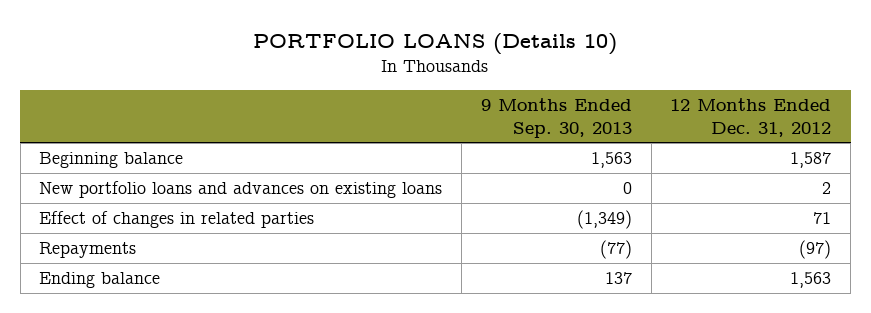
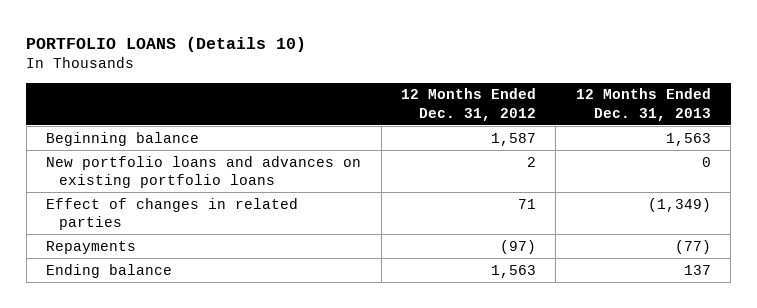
[480,97,632,138] 9 Months Ended Sep. 30, 2013 -> none
none -> [575,88,711,121] 12 Months Ended Dec. 31, 2013
[39,181,443,199] New portfolio loans and advances on existing loans -> [46,155,362,188] New portfolio loans and advances on existing portfolio loans

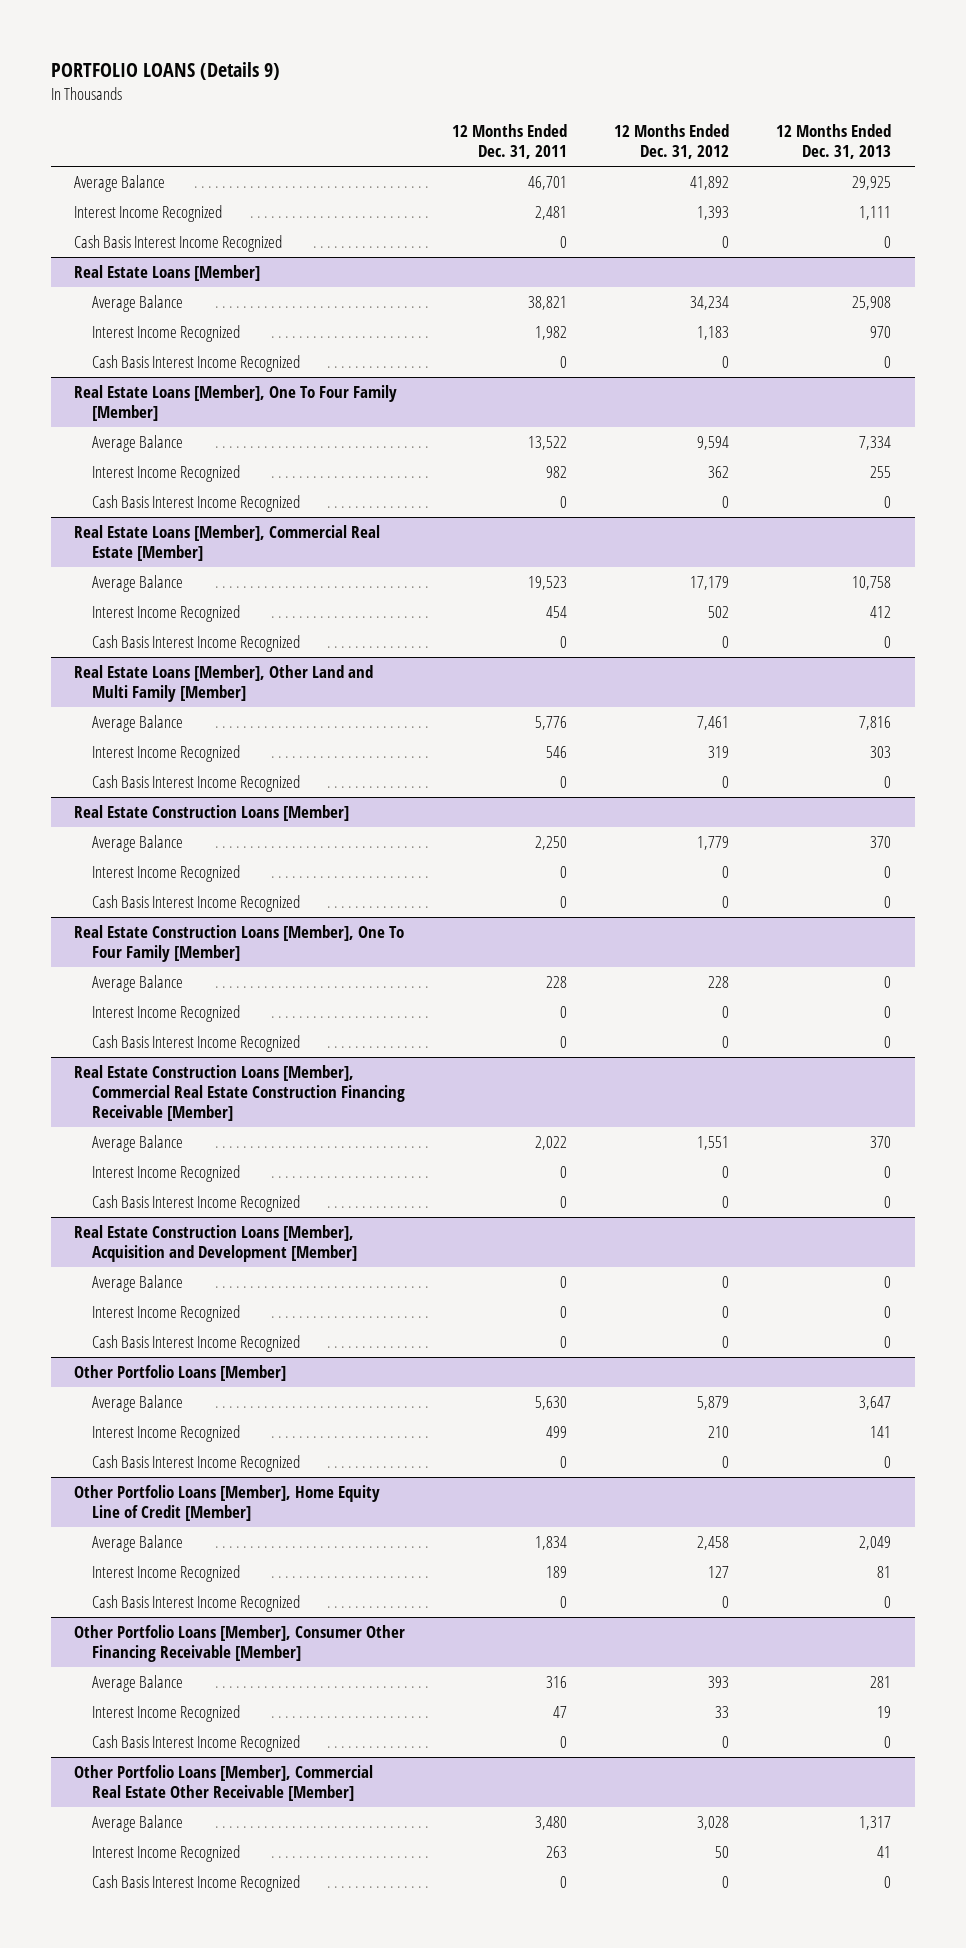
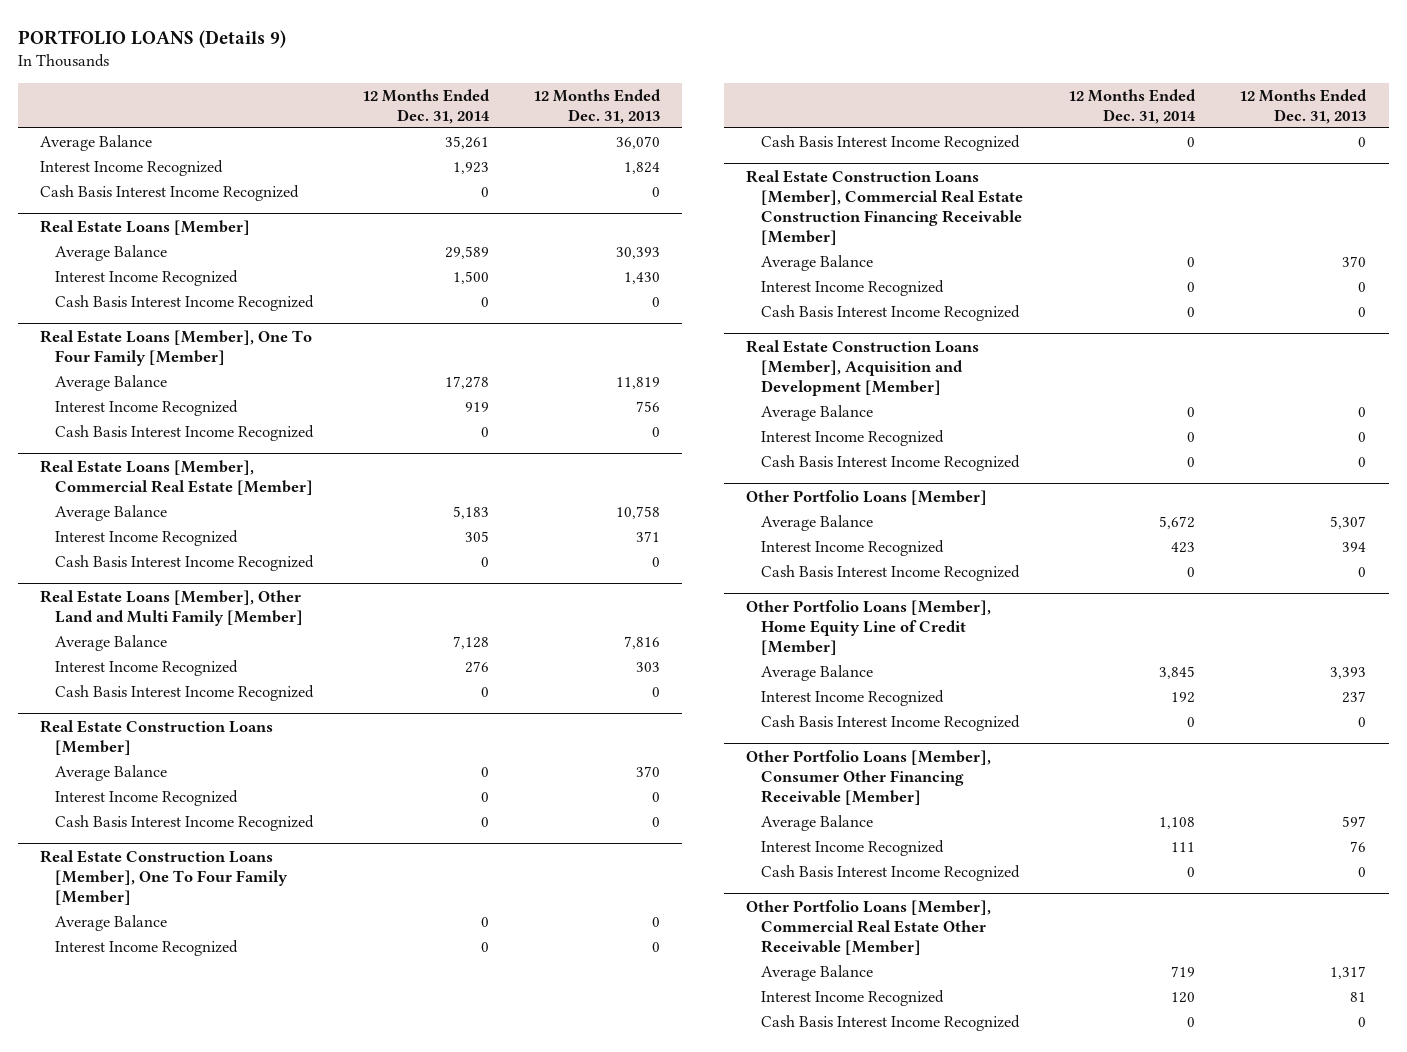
[452,124,568,160] 12 Months Ended Dec. 31, 2011 -> none
[614,124,730,160] 12 Months Ended Dec. 31, 2012 -> none
none -> [361,88,490,124] 12 Months Ended Dec. 31, 2014
[852,175,892,190] 29,925 -> [616,135,661,149] 36,070
[859,205,892,220] 1,111 -> [624,161,661,174] 1,824
[852,295,892,310] 25,908 -> [616,246,661,259] 30,393
[870,325,892,338] 970 -> [624,271,661,284] 1,430
[859,435,892,450] 7,334 -> [616,376,661,389] 11,819
[870,465,892,478] 255 -> [636,400,661,412] 756
[870,605,892,618] 412 -> [636,530,661,542] 371
[859,1395,892,1410] 3,647 -> [1330,515,1367,529] 5,307
[870,1425,892,1438] 141 -> [1342,541,1367,552] 394
[859,1535,892,1550] 2,049 -> [1330,666,1367,679] 3,393
[877,1565,892,1578] 81 -> [1342,690,1367,703] 237
[870,1675,892,1688] 281 -> [1342,815,1367,827] 597
[877,1705,892,1718] 19 -> [1350,840,1367,852] 76
[877,1845,892,1858] 41 -> [1350,991,1367,1002] 81

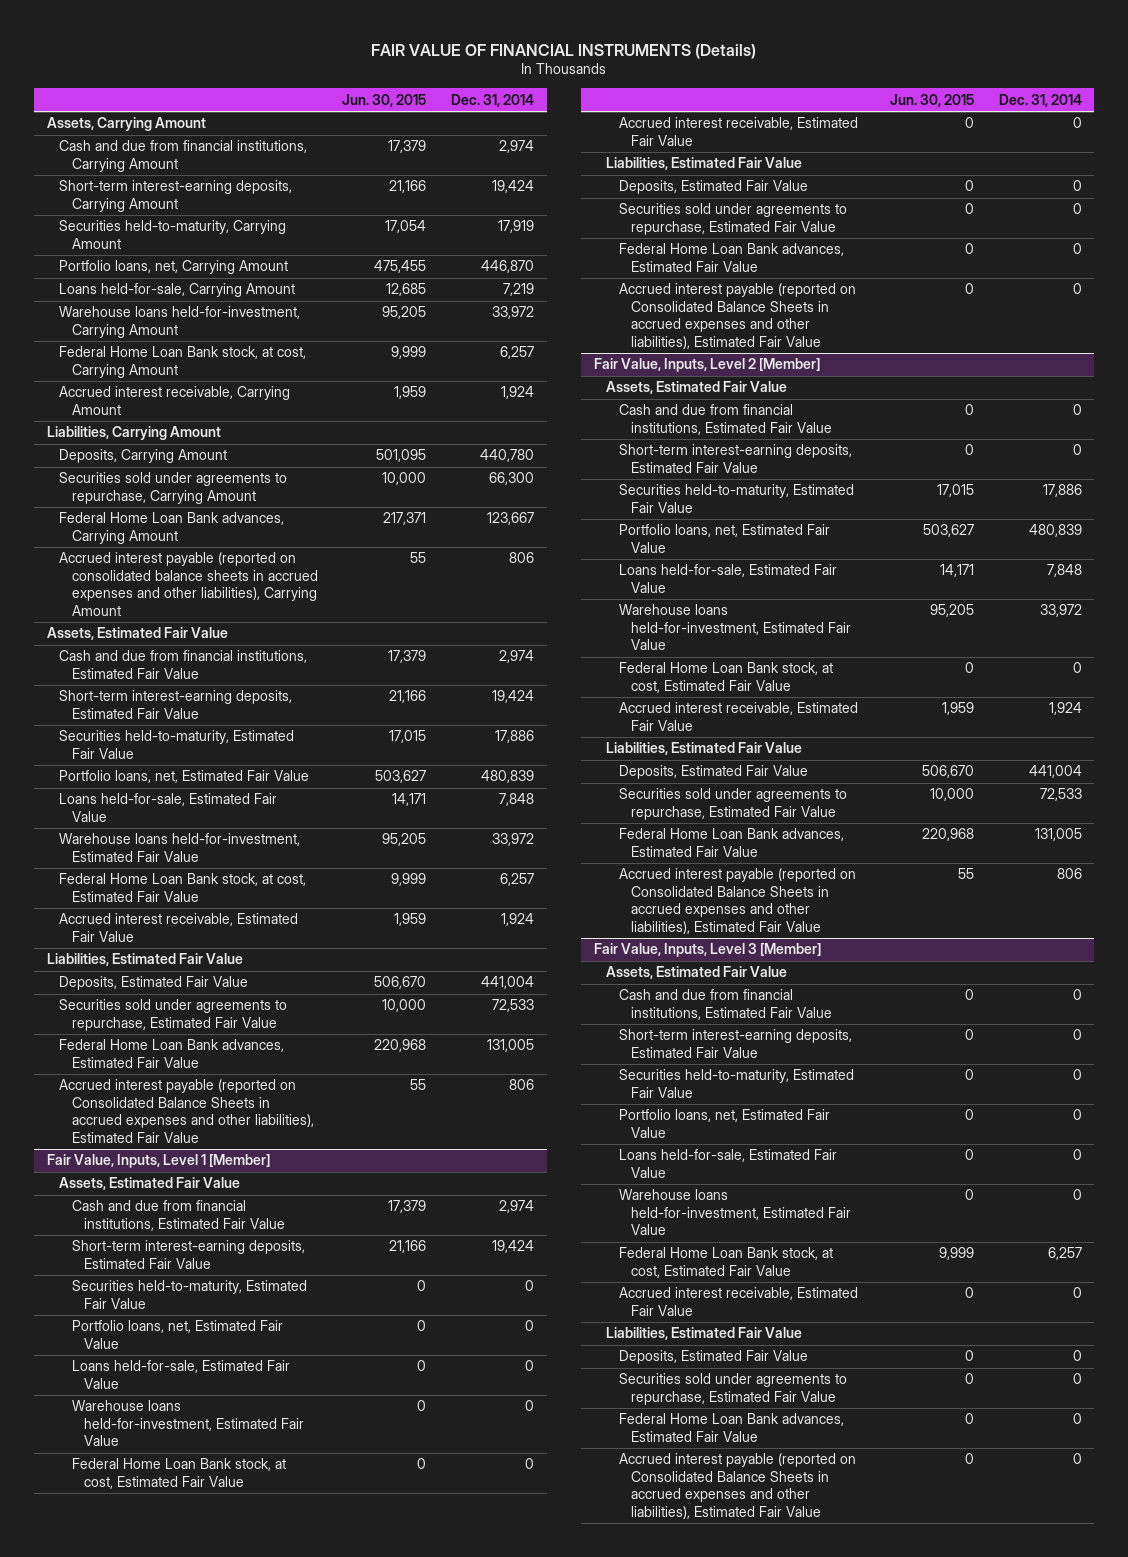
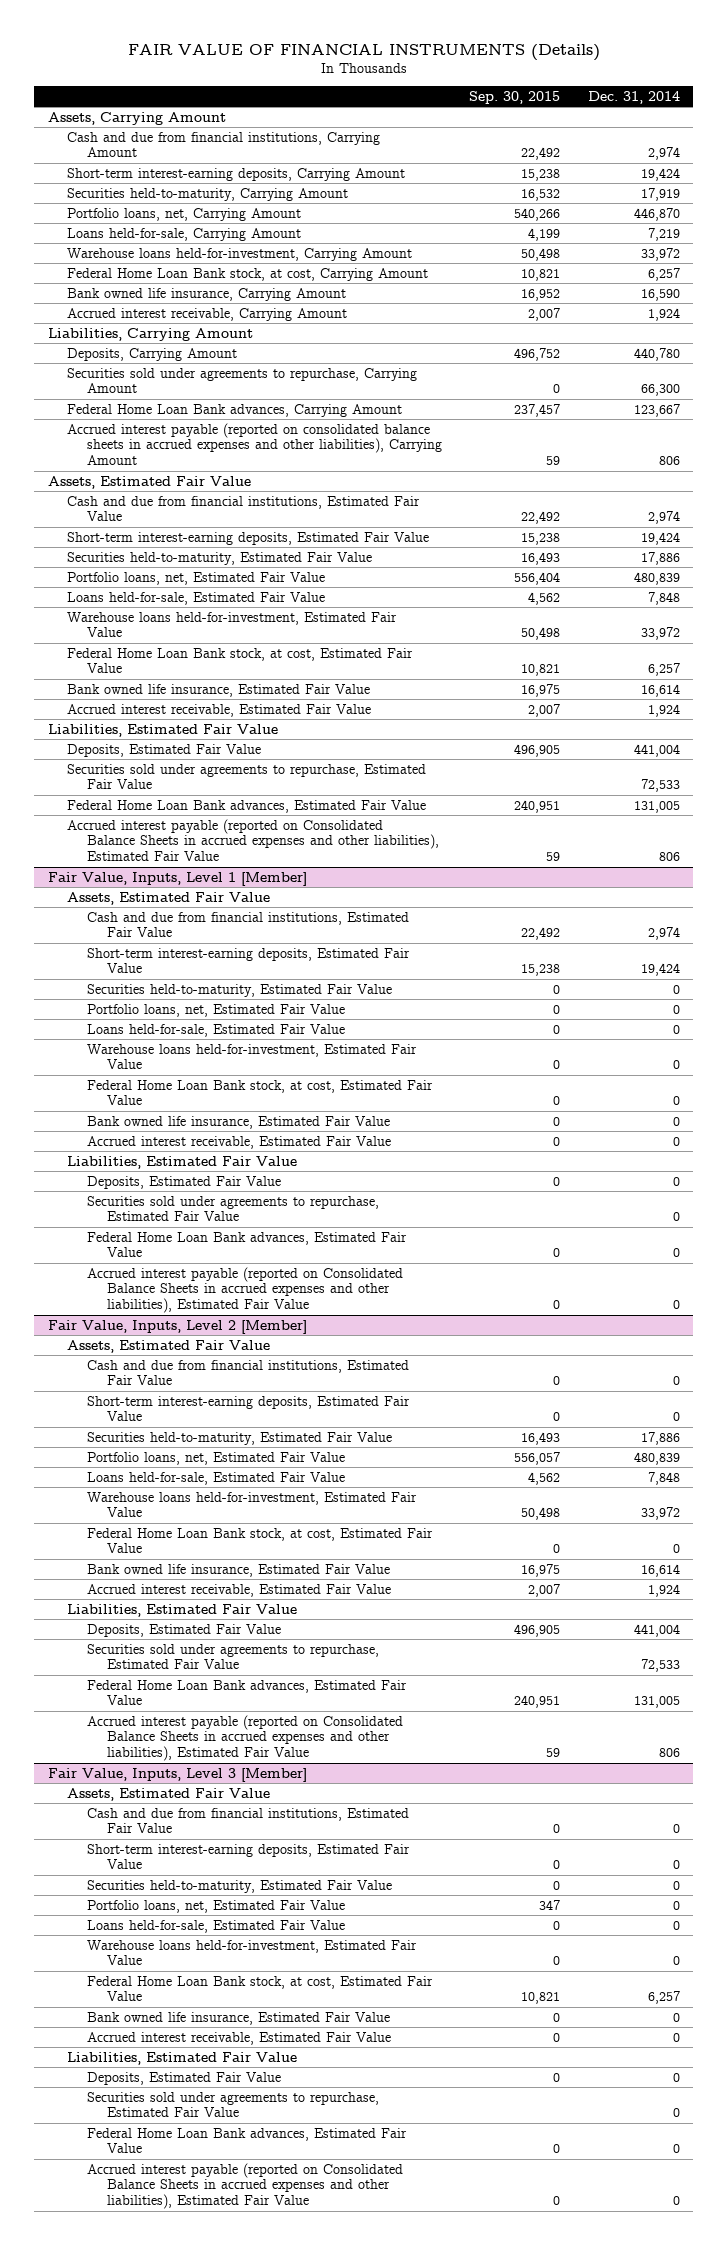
[342,93,427,107] Jun. 30, 2015 -> none
none -> [469,90,561,104] Sep. 30, 2015
none -> [67,287,347,301] Bank owned life insurance, Carrying Amount
none -> [67,683,371,697] Bank owned life insurance, Estimated Fair Value
none -> [87,1115,391,1129] Bank owned life insurance, Estimated Fair Value
none -> [87,1563,391,1577] Bank owned life insurance, Estimated Fair Value
none -> [87,2011,391,2025] Bank owned life insurance, Estimated Fair Value

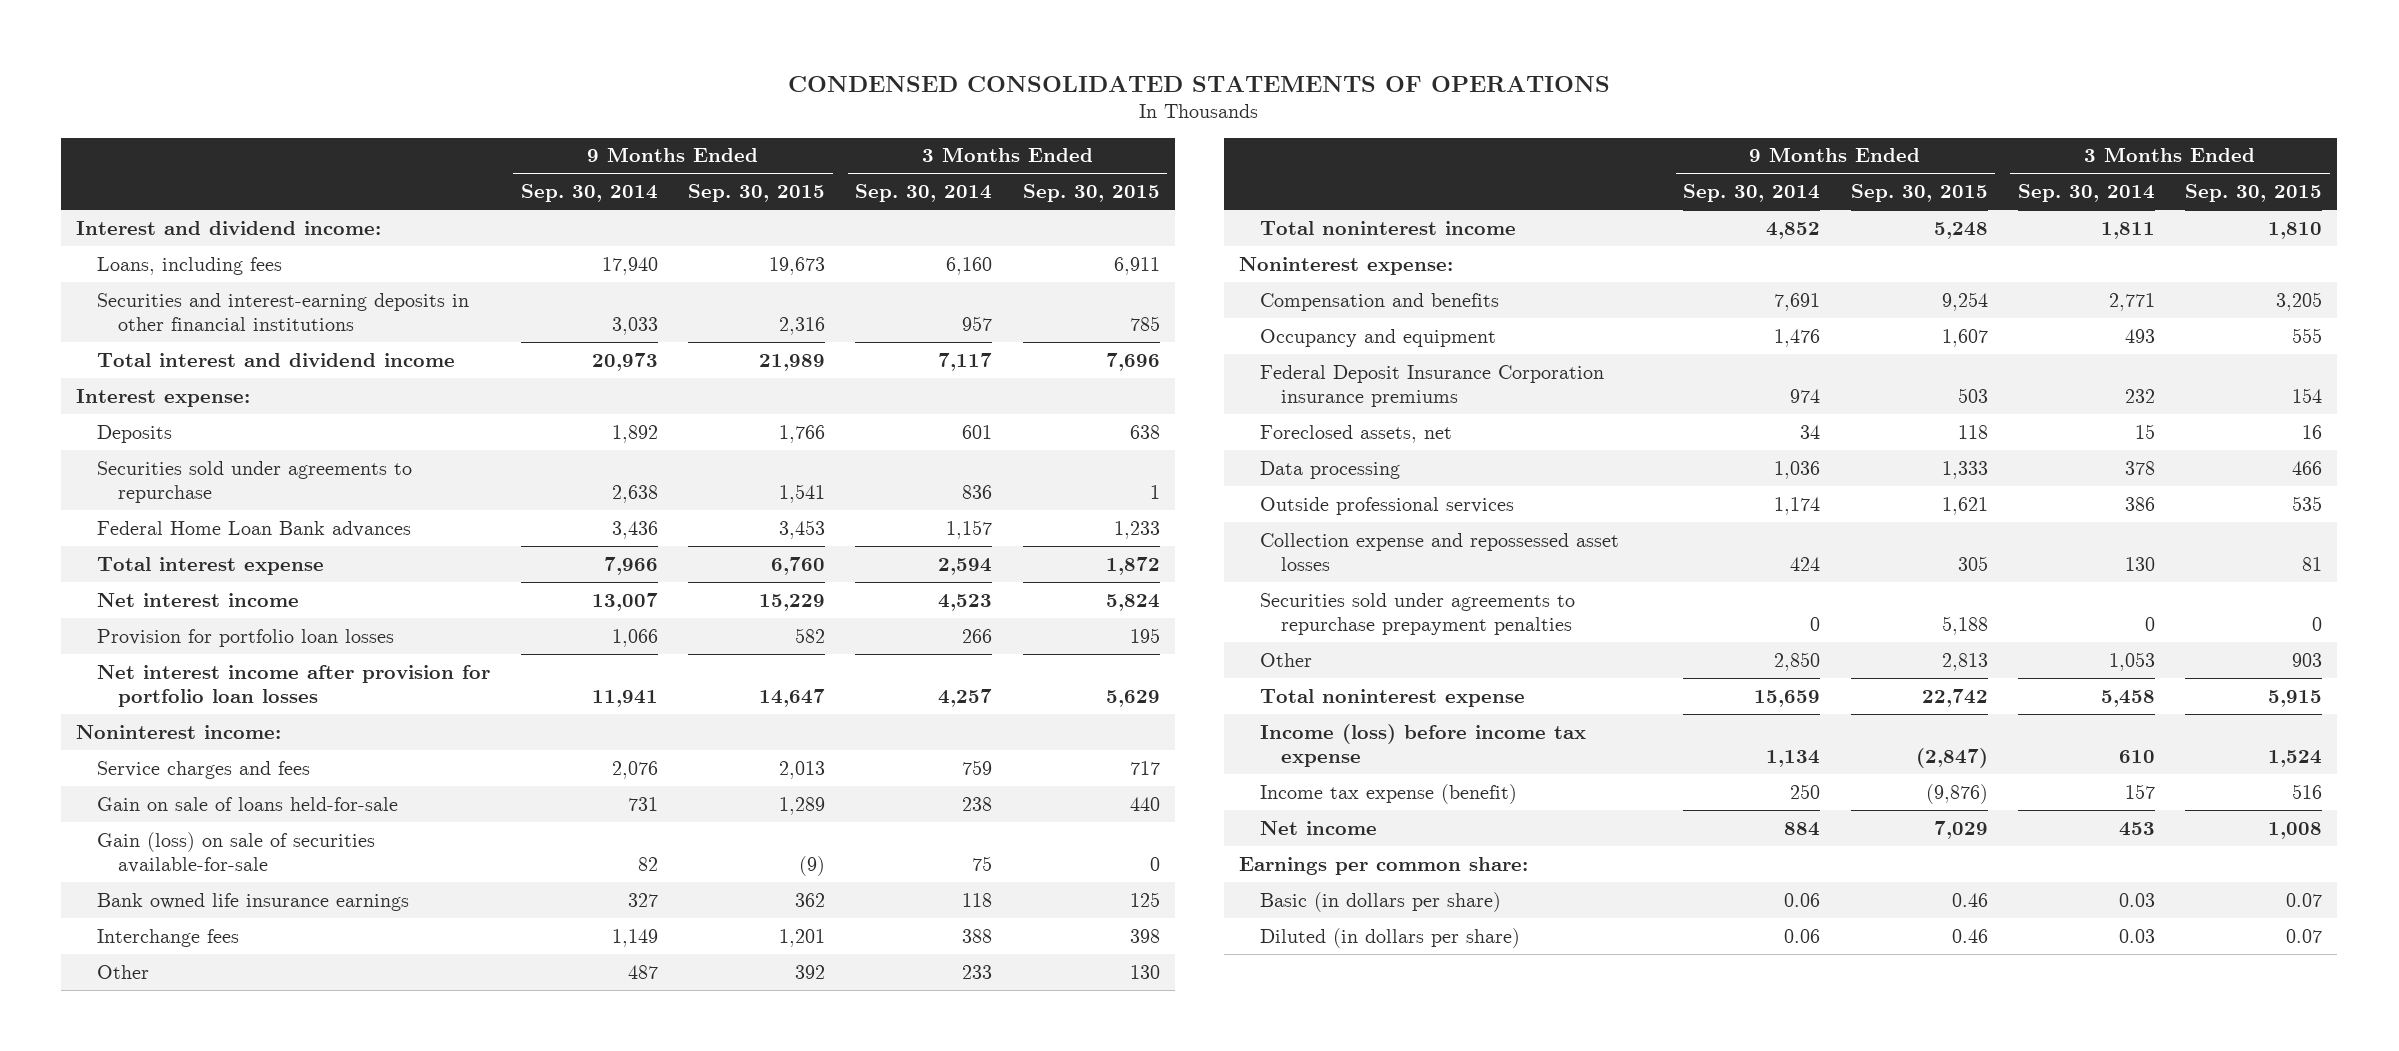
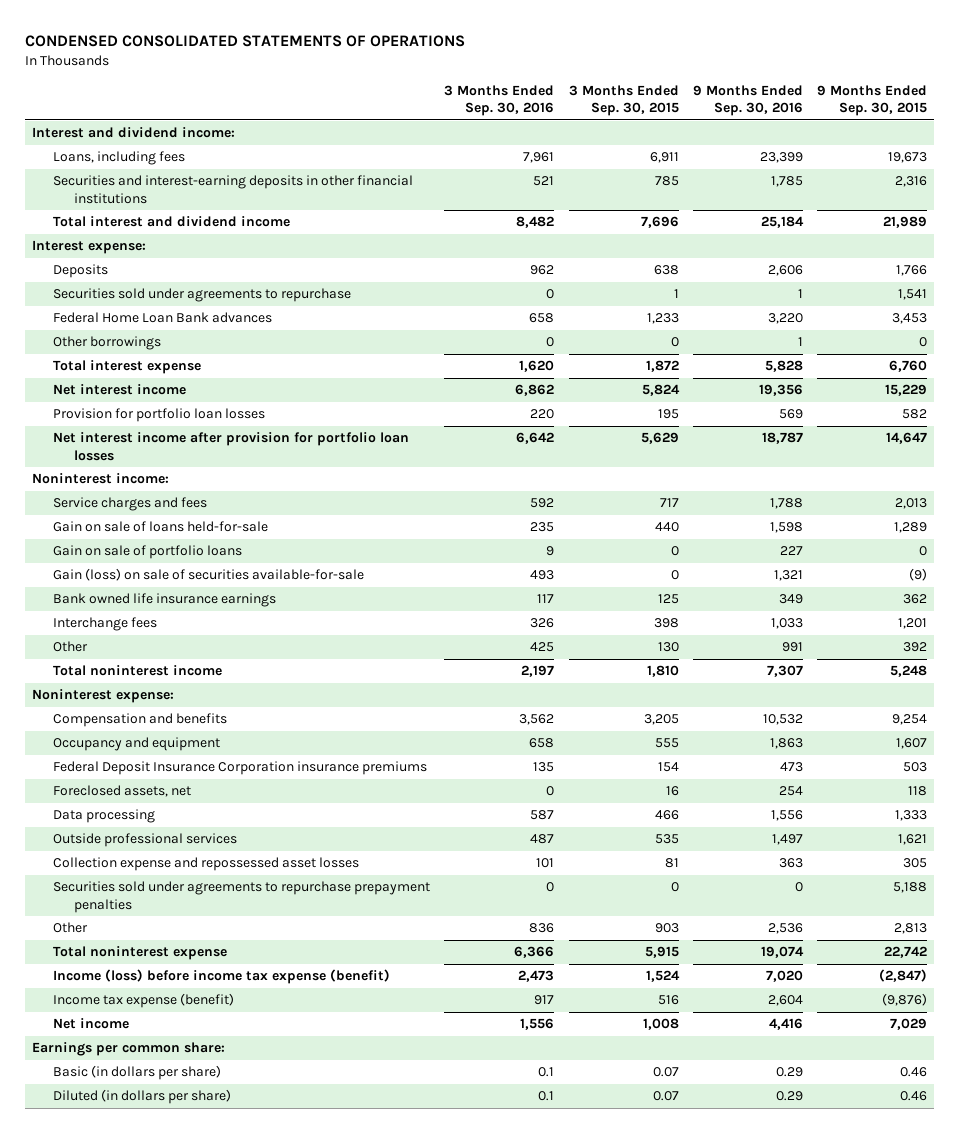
[520,183,658,202] Sep. 30, 2014 -> none
[855,183,993,202] Sep. 30, 2014 -> none
none -> [444,84,555,117] 3 Months Ended Sep. 30, 2016
none -> [692,84,803,117] 9 Months Ended Sep. 30, 2016
none -> [53,336,162,351] Other borrowings
none -> [53,545,243,560] Gain on sale of portfolio loans
[1259,723,1586,768] Income (loss) before income tax expense -> [53,969,391,985] Income (loss) before income tax expense (benefit)

